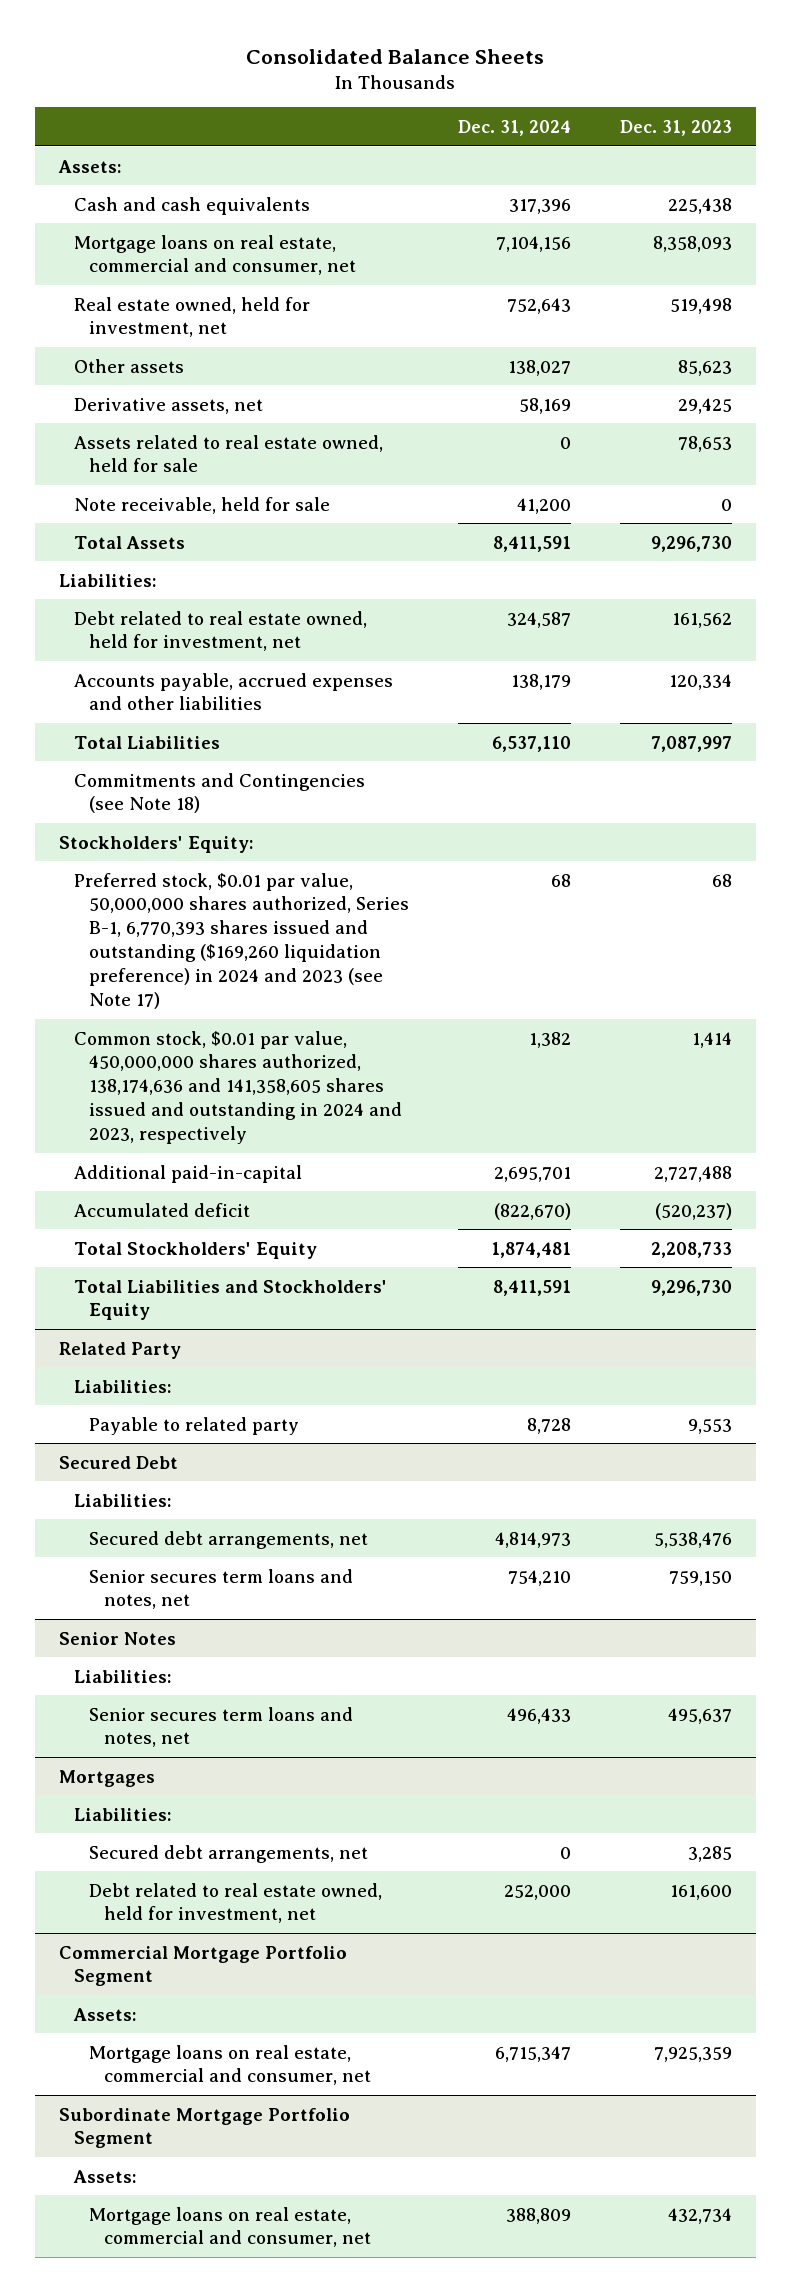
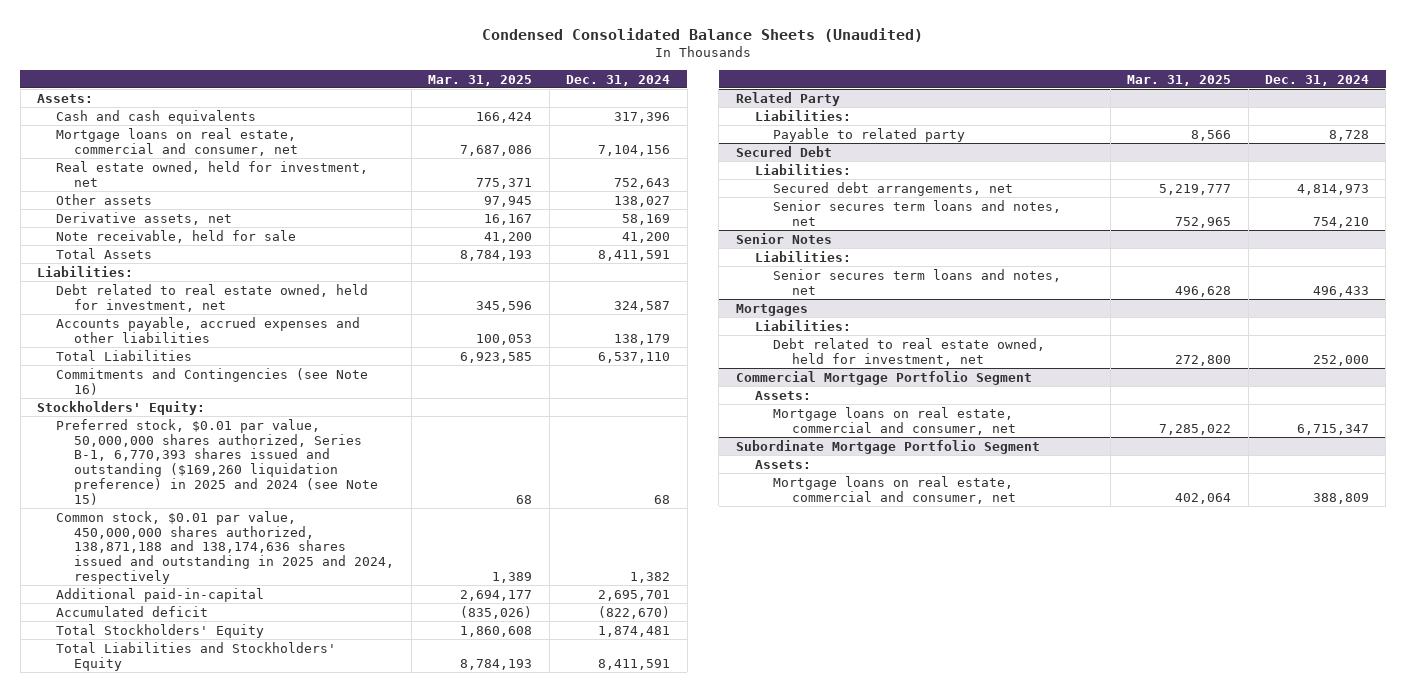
[246,48,545,64] Consolidated Balance Sheets -> [481,27,923,42] Condensed Consolidated Balance Sheets (Unaudited)
[619,119,732,136] Dec. 31, 2023 -> none
none -> [428,74,533,86] Mar. 31, 2025
[74,434,384,473] Assets related to real estate owned, held for sale -> none
[74,772,366,814] Commitments and Contingencies (see Note 18) -> [55,367,368,395] Commitments and Contingencies (see Note 16)
[74,872,409,1009] Preferred stock, $0.01 par value, 50,000,000 shares authorized, Series B-1, 6,770,393 shares issued and outstanding ($169,260 liquidation preference) in 2024 and 2023 (see Note 17) -> [55,418,379,505] Preferred stock, $0.01 par value, 50,000,000 shares authorized, Series B-1, 6,770,393 shares issued and outstanding ($169,260 liquidation preference) in 2025 and 2024 (see Note 15)
[74,1030,402,1145] Common stock, $0.01 par value, 450,000,000 shares authorized, 138,174,636 and 141,358,605 shares issued and outstanding in 2024 and 2023, respectively -> [55,510,395,584] Common stock, $0.01 par value, 450,000,000 shares authorized, 138,871,188 and 138,174,636 shares issued and outstanding in 2025 and 2024, respectively
[88,1844,368,1863] Secured debt arrangements, net -> none

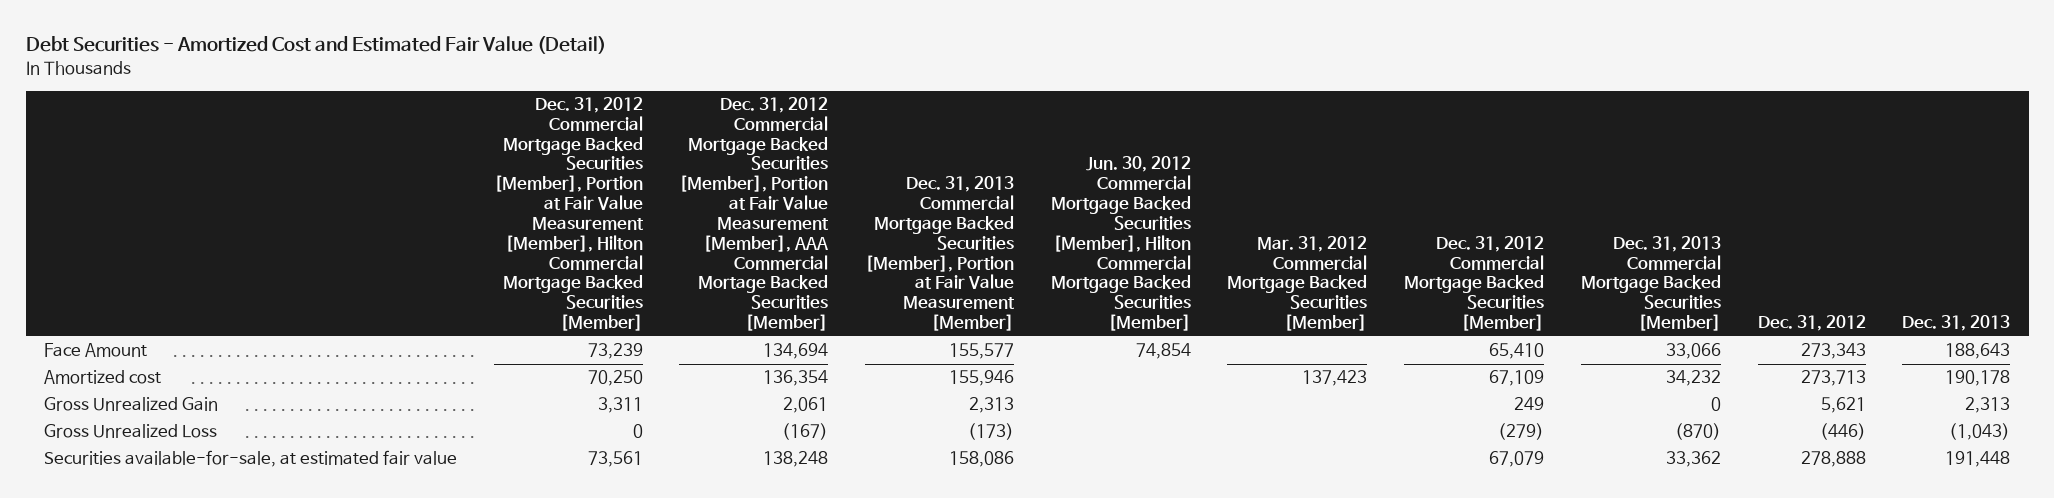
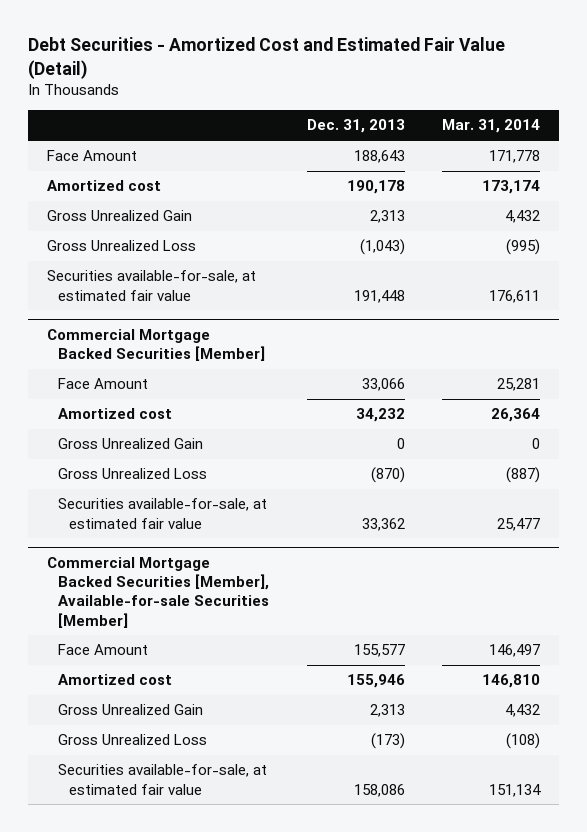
[493,96,644,332] Dec. 31, 2012 Commercial Mortgage Backed Securities [Member], Portion at Fair Value Measurement [Member], Hilton Commercial Mortgage Backed Securities [Member] -> none
[679,96,830,332] Dec. 31, 2012 Commercial Mortgage Backed Securities [Member], Portion at Fair Value Measurement [Member], AAA Commercial Mortage Backed Securities [Member] -> none
[865,176,1016,332] Dec. 31, 2013 Commercial Mortgage Backed Securities [Member], Portion at Fair Value Measurement [Member] -> none
[1050,156,1191,332] Jun. 30, 2012 Commercial Mortgage Backed Securities [Member], Hilton Commercial Mortgage Backed Securities [Member] -> none
[1227,235,1368,332] Mar. 31, 2012 Commercial Mortgage Backed Securities [Member] -> none
[1404,235,1545,332] Dec. 31, 2012 Commercial Mortgage Backed Securities [Member] -> none
[1580,235,1721,332] Dec. 31, 2013 Commercial Mortgage Backed Securities [Member] -> none
[1757,315,1866,332] Dec. 31, 2012 -> none
none -> [441,119,540,134] Mar. 31, 2014
none -> [46,328,266,362] Commercial Mortgage Backed Securities [Member]
none -> [58,378,149,390] Face Amount
none -> [58,408,173,420] Amortized cost
none -> [58,438,204,450] Gross Unrealized Gain
none -> [58,468,208,480] Gross Unrealized Loss
none -> [58,498,268,529] Securities available-for-sale, at estimated fair value
none -> [46,556,270,628] Commercial Mortgage Backed Securities [Member], Available-for-sale Securities [Member]
none -> [58,644,149,656] Face Amount
none -> [58,674,173,686] Amortized cost
none -> [58,704,204,716] Gross Unrealized Gain
none -> [58,734,208,746] Gross Unrealized Loss
none -> [58,764,268,795] Securities available-for-sale, at estimated fair value

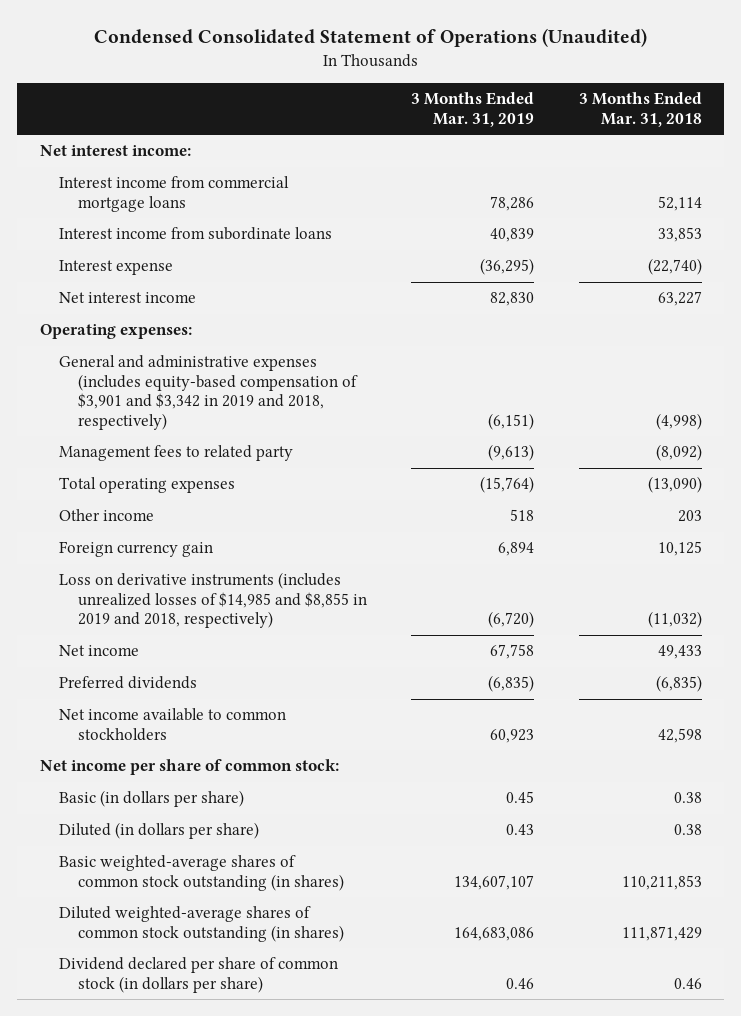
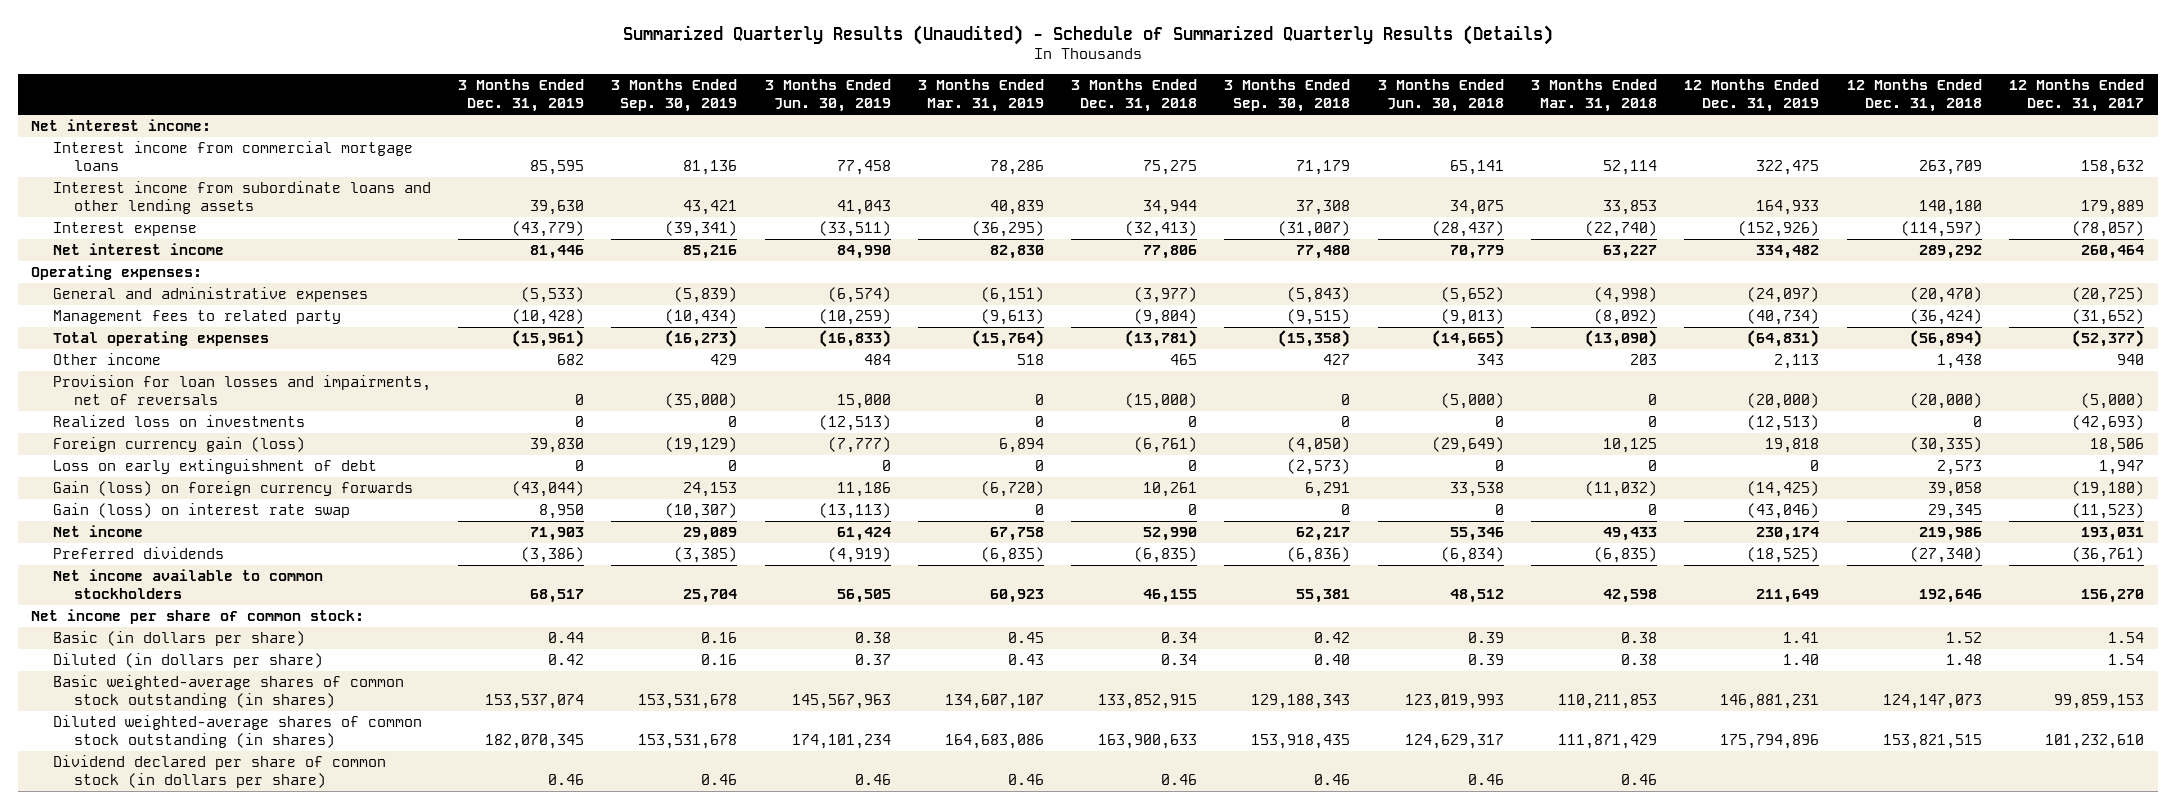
[93,28,647,48] Condensed Consolidated Statement of Operations (Unaudited) -> [622,24,1553,45] Summarized Quarterly Results (Unaudited) - Schedule of Summarized Quarterly Results (Details)
none -> [457,79,584,113] 3 Months Ended Dec. 31, 2019
none -> [611,79,738,113] 3 Months Ended Sep. 30, 2019
none -> [764,79,891,113] 3 Months Ended Jun. 30, 2019
none -> [1071,79,1198,113] 3 Months Ended Dec. 31, 2018
none -> [1224,79,1351,113] 3 Months Ended Sep. 30, 2018
none -> [1377,79,1504,113] 3 Months Ended Jun. 30, 2018
none -> [1684,79,1820,113] 12 Months Ended Dec. 31, 2019
none -> [1846,79,1982,113] 12 Months Ended Dec. 31, 2018
none -> [2008,79,2144,113] 12 Months Ended Dec. 31, 2017
[58,227,332,241] Interest income from subordinate loans -> [52,181,431,215] Interest income from subordinate loans and other lending assets
[58,355,358,430] General and administrative expenses (includes equity-based compensation of $3,901 and $3,342 in 2019 and 2018, respectively) -> [52,287,368,303] General and administrative expenses
none -> [52,375,431,406] Provision for loan losses and impairments, net of reversals
none -> [52,415,305,428] Realized loss on investments
[58,541,213,558] Foreign currency gain -> [52,437,305,453] Foreign currency gain (loss)
none -> [52,459,377,475] Loss on early extinguishment of debt
[58,572,367,629] Loss on derivative instruments (includes unrealized losses of $14,985 and $8,855 in 2019 and 2018, respectively) -> [52,481,413,497] Gain (loss) on foreign currency forwards
none -> [52,503,350,519] Gain (loss) on interest rate swap

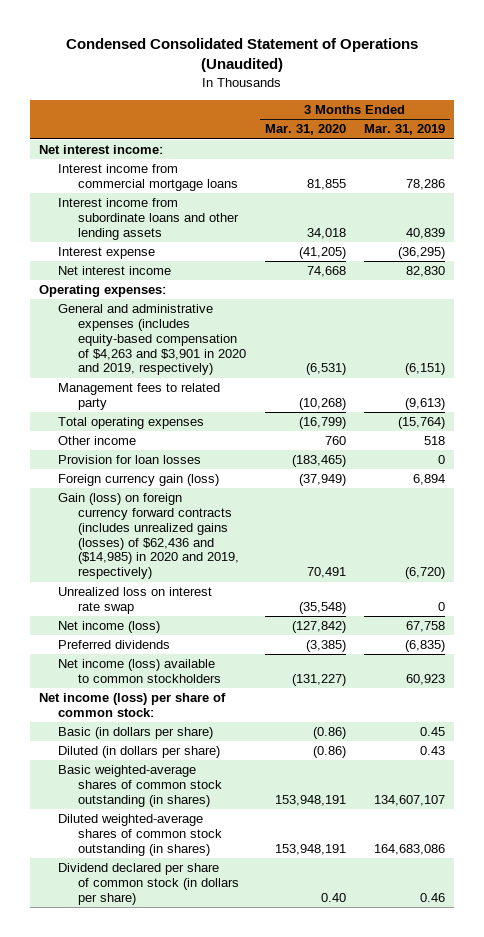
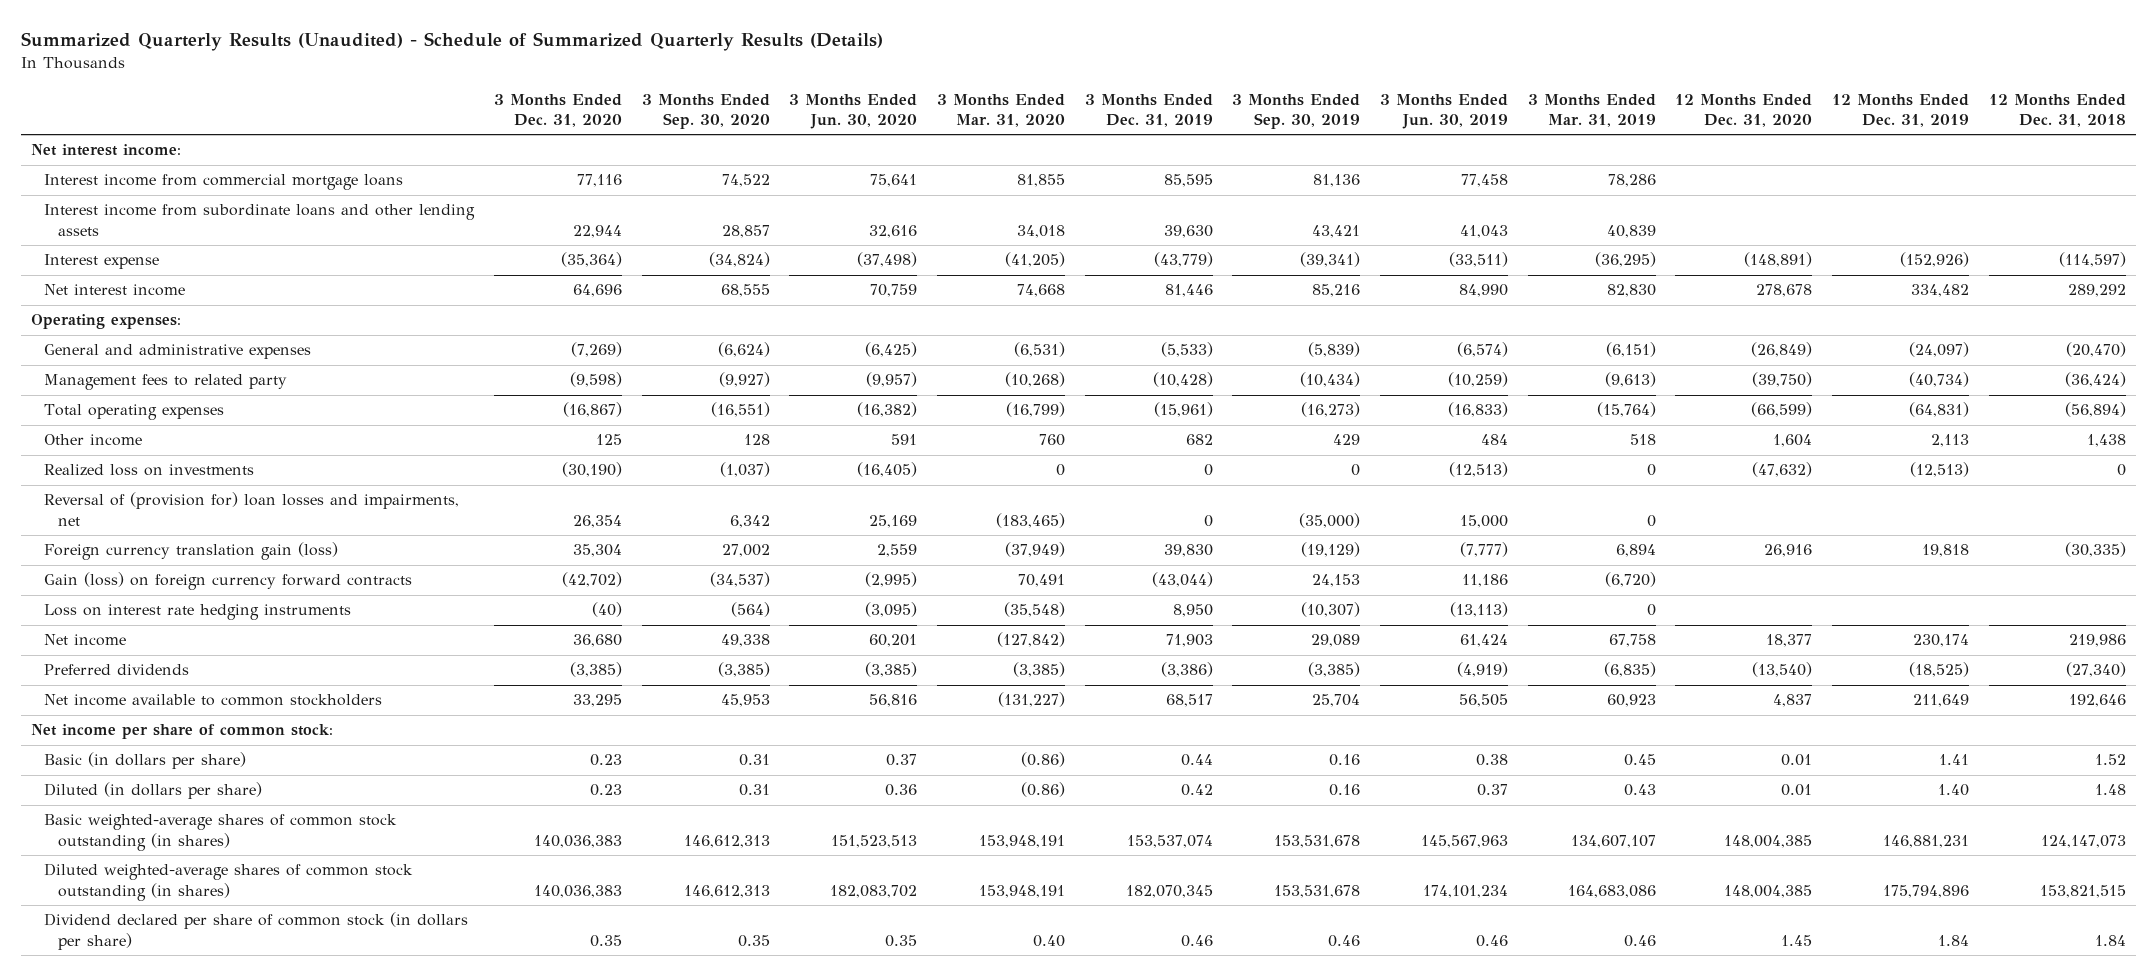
[65,38,418,73] Condensed Consolidated Statement of Operations (Unaudited) -> [20,32,883,52] Summarized Quarterly Results (Unaudited) - Schedule of Summarized Quarterly Results (Details)
none -> [493,93,622,128] 3 Months Ended Dec. 31, 2020
none -> [641,93,770,130] 3 Months Ended Sep. 30, 2020
none -> [789,93,918,130] 3 Months Ended Jun. 30, 2020
none -> [1084,93,1213,128] 3 Months Ended Dec. 31, 2019
none -> [1232,93,1361,130] 3 Months Ended Sep. 30, 2019
none -> [1379,93,1508,130] 3 Months Ended Jun. 30, 2019
none -> [1675,93,1813,128] 12 Months Ended Dec. 31, 2020
none -> [1832,93,1970,128] 12 Months Ended Dec. 31, 2019
none -> [1988,93,2126,128] 12 Months Ended Dec. 31, 2018
[58,304,247,376] General and administrative expenses (includes equity-based compensation of $4,263 and $3,901 in 2020 and 2019, respectively) -> [44,344,312,360] General and administrative expenses
none -> [44,464,255,477] Realized loss on investments
[58,455,202,465] Provision for loan losses -> [44,492,460,527] Reversal of (provision for) loan losses and impairments, net
[58,474,220,487] Foreign currency gain (loss) -> [44,542,339,561] Foreign currency translation gain (loss)
[58,493,240,580] Gain (loss) on foreign currency forward contracts (includes unrealized gains (losses) of $62,436 and ($14,985) in 2020 and 2019, respectively) -> [44,572,413,591] Gain (loss) on foreign currency forward contracts
[58,587,213,614] Unrealized loss on interest rate swap -> [44,604,352,621] Loss on interest rate hedging instruments
[58,621,161,634] Net income (loss) -> [44,634,127,647] Net income
[58,659,222,683] Net income (loss) available to common stockholders -> [44,694,383,707] Net income available to common stockholders
[38,693,226,717] Net income (loss) per share of common stock: -> [30,724,333,740] Net income per share of common stock:

